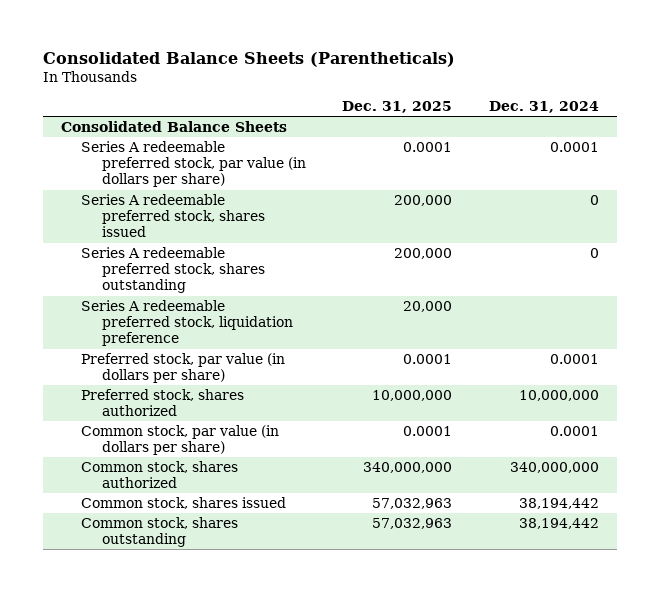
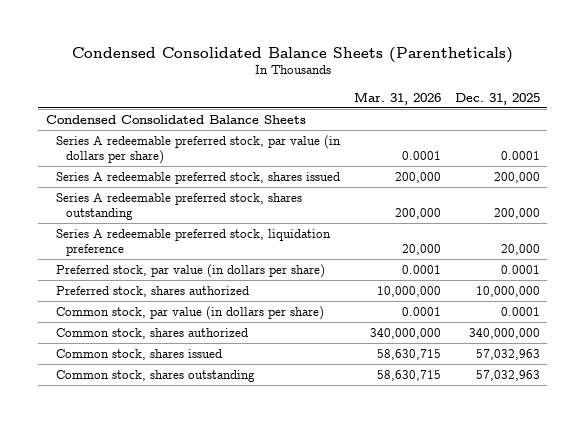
[42,51,455,67] Consolidated Balance Sheets (Parentheticals) -> [71,46,513,63] Condensed Consolidated Balance Sheets (Parentheticals)
[488,101,599,114] Dec. 31, 2024 -> none
none -> [353,91,441,105] Mar. 31, 2026
[60,121,287,133] Consolidated Balance Sheets -> [45,114,306,124] Condensed Consolidated Balance Sheets

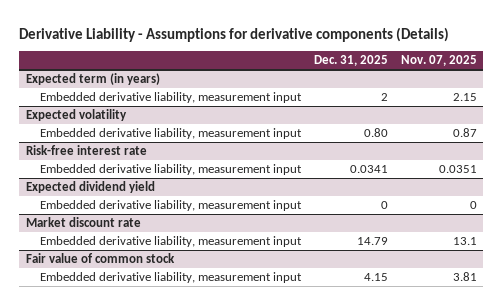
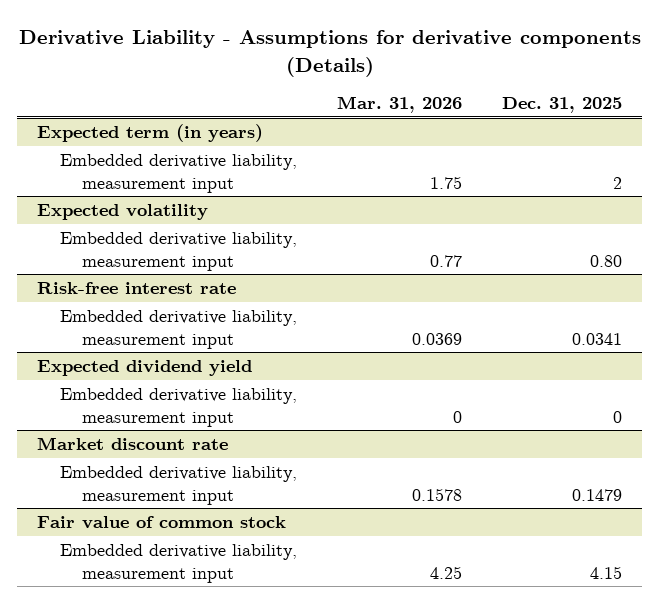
[400,55,477,67] Nov. 07, 2025 -> none
none -> [337,96,463,114] Mar. 31, 2026
[357,237,389,246] 14.79 -> [572,488,623,501] 0.1479

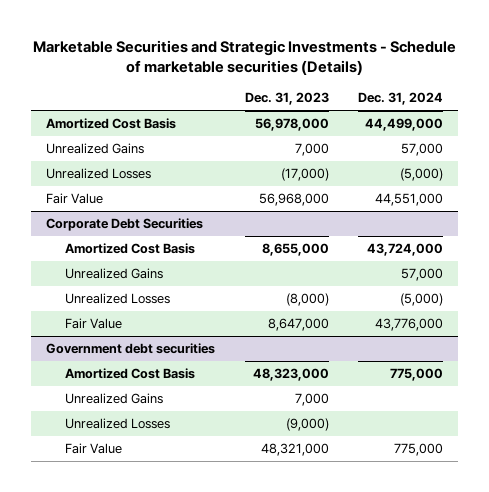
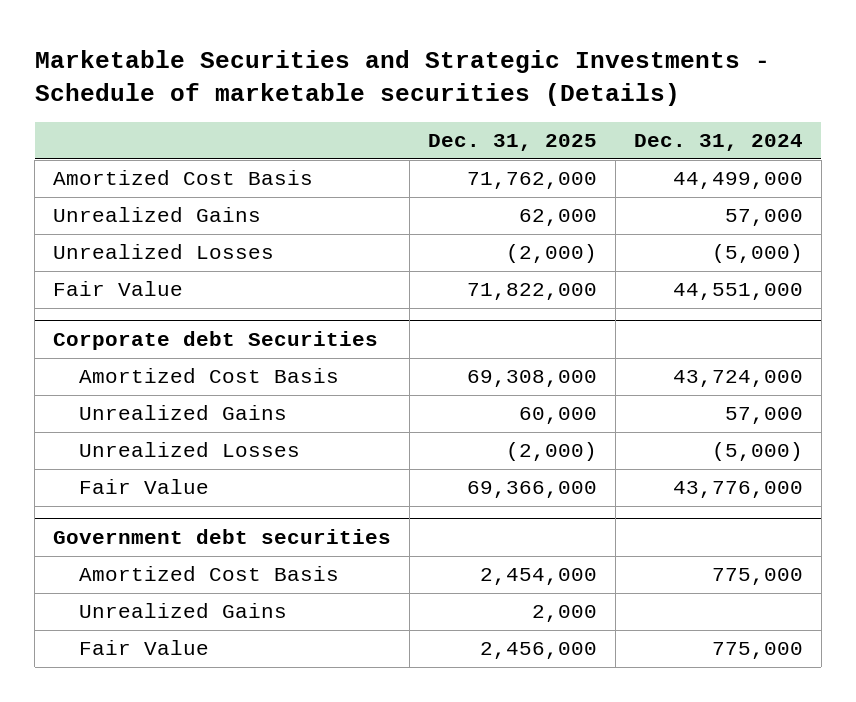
[244,92,329,106] Dec. 31, 2023 -> none
none -> [428,134,598,152] Dec. 31, 2025
[46,218,204,232] Corporate Debt Securities -> [53,331,379,351] Corporate debt Securities
[65,418,171,430] Unrealized Losses -> none

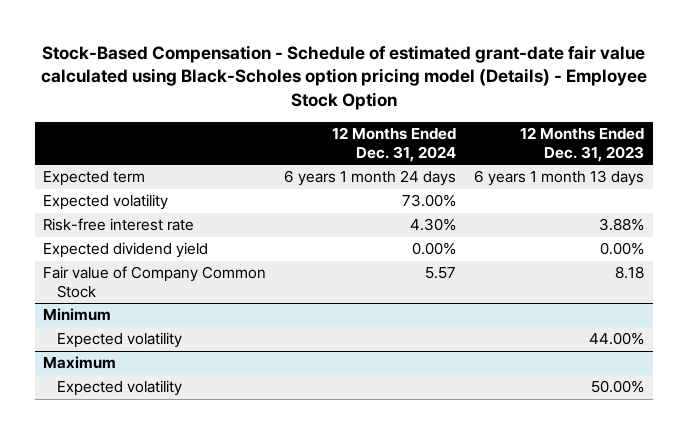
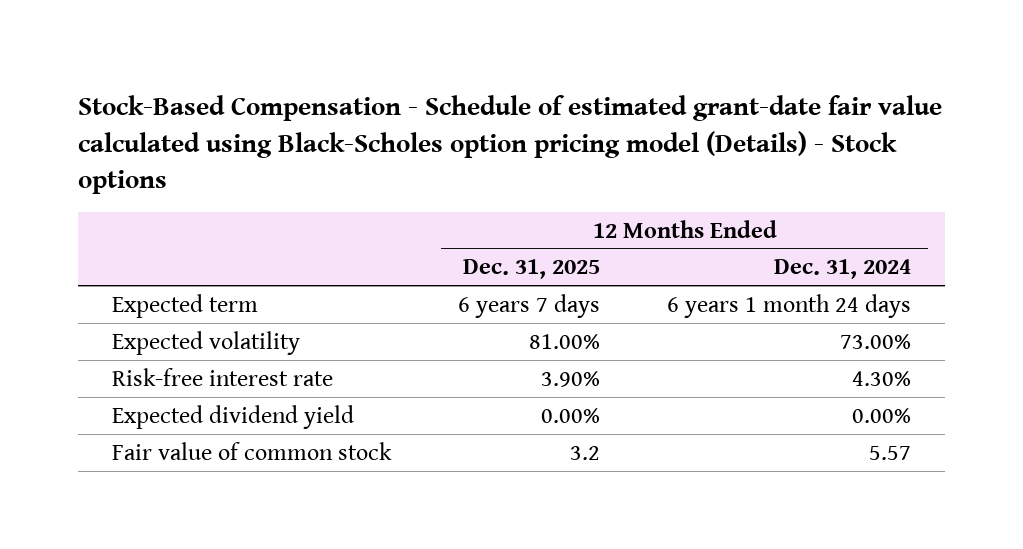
[40,44,647,111] Stock-Based Compensation - Schedule of estimated grant-date fair value calculated using Black-Scholes option pricing model (Details) - Employee Stock Option -> [78,94,943,195] Stock-Based Compensation - Schedule of estimated grant-date fair value calculated using Black-Scholes option pricing model (Details) - Stock options
[519,127,644,162] 12 Months Ended Dec. 31, 2023 -> none
none -> [463,259,601,280] Dec. 31, 2025
[43,308,112,322] Minimum -> none
[57,332,183,349] Expected volatility -> none
[43,356,117,370] Maximum -> none
[57,380,183,397] Expected volatility -> none
[43,266,267,298] Fair value of Company Common Stock -> [111,441,392,460] Fair value of common stock

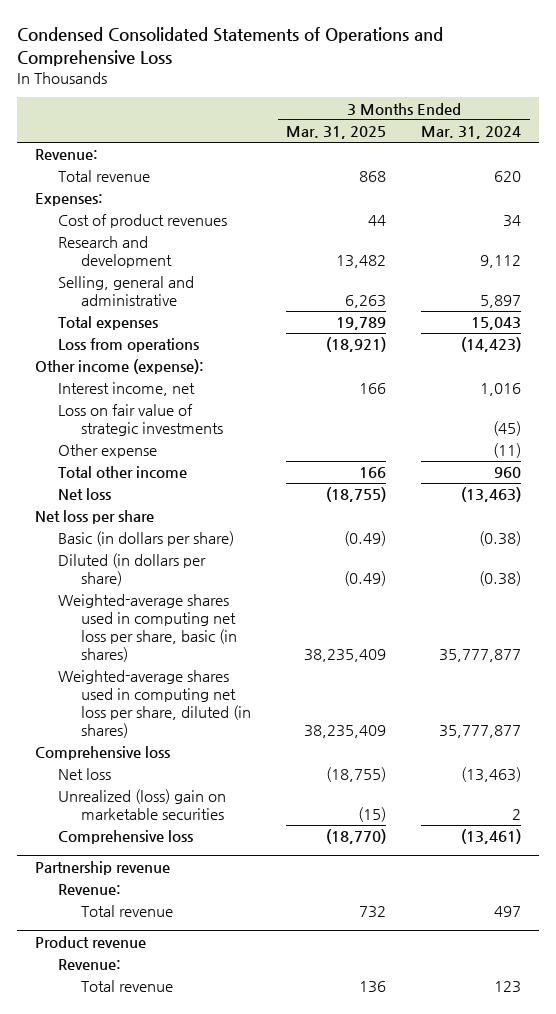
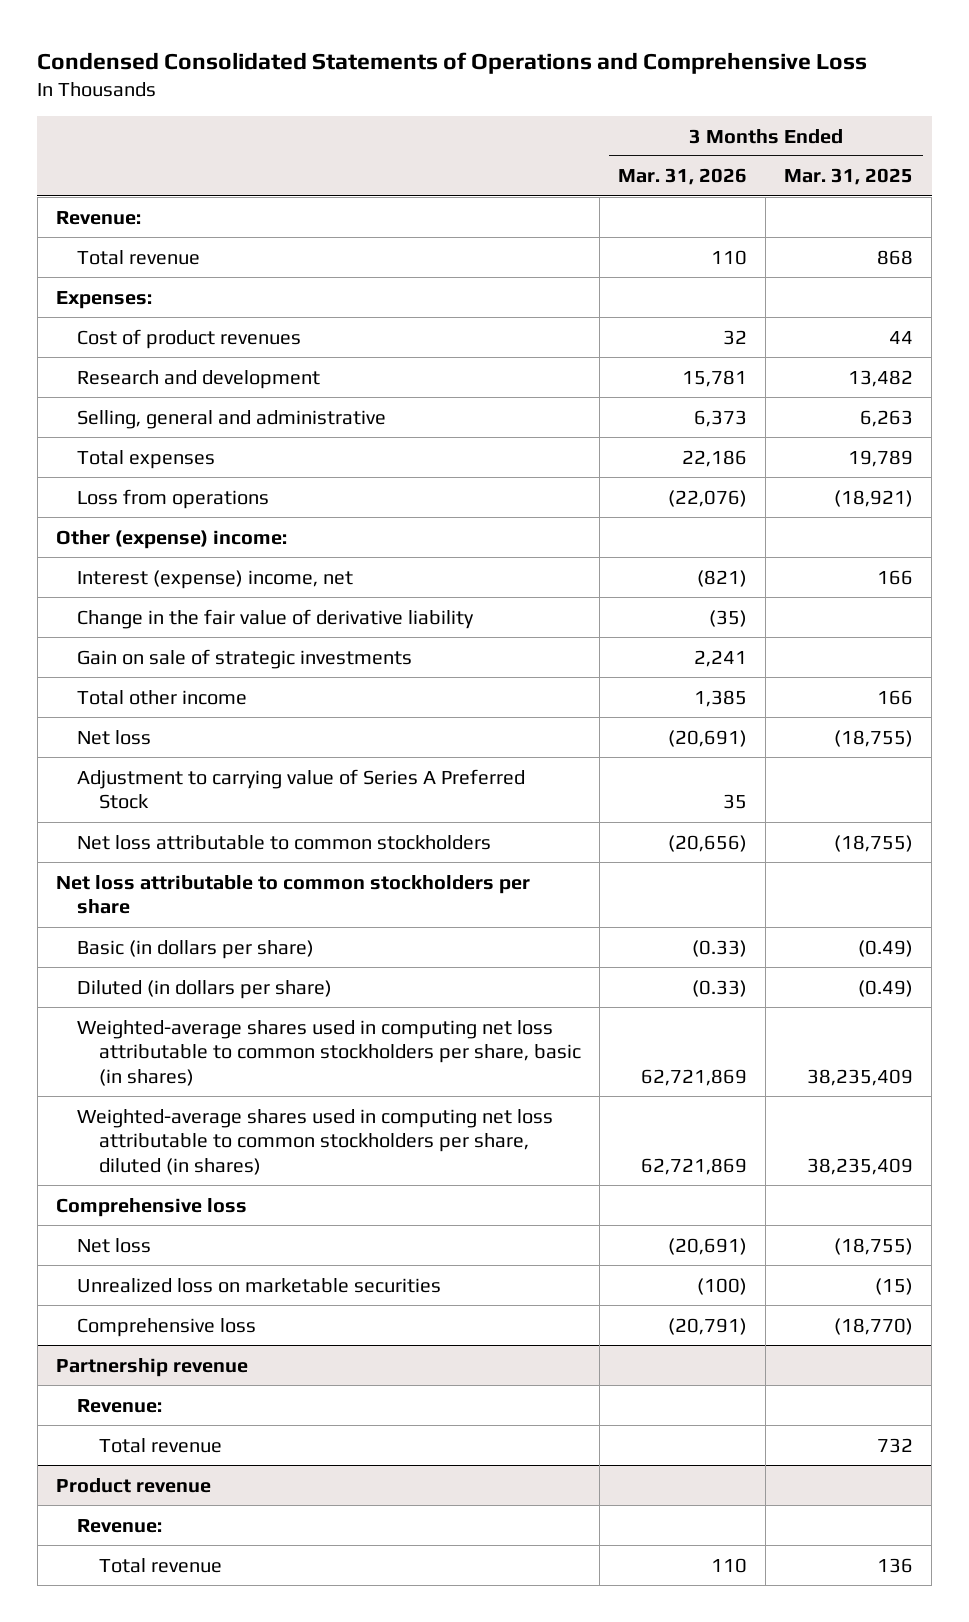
[421,125,522,139] Mar. 31, 2024 -> none
none -> [618,168,748,186] Mar. 31, 2026
[57,404,224,437] Loss on fair value of strategic investments -> none
[57,444,157,459] Other expense -> none
[34,359,204,375] Other income (expense): -> [55,529,287,549] Other (expense) income:
[57,382,195,397] Interest income, net -> [77,569,354,589] Interest (expense) income, net
none -> [77,608,475,629] Change in the fair value of derivative liability
none -> [77,648,413,669] Gain on sale of strategic investments
none -> [77,768,526,810] Adjustment to carrying value of Series A Preferred Stock
none -> [77,834,492,850] Net loss attributable to common stockholders
[34,510,154,525] Net loss per share -> [55,874,530,915] Net loss attributable to common stockholders per share
[57,594,238,662] Weighted-average shares used in computing net loss per share, basic (in shares) -> [77,1019,581,1086] Weighted-average shares used in computing net loss attributable to common stockholders per share, basic (in shares)
[57,670,252,738] Weighted-average shares used in computing net loss per share, diluted (in shares) -> [77,1108,554,1175] Weighted-average shares used in computing net loss attributable to common stockholders per share, diluted (in shares)
[57,789,226,821] Unrealized (loss) gain on marketable securities -> [77,1277,442,1293] Unrealized loss on marketable securities

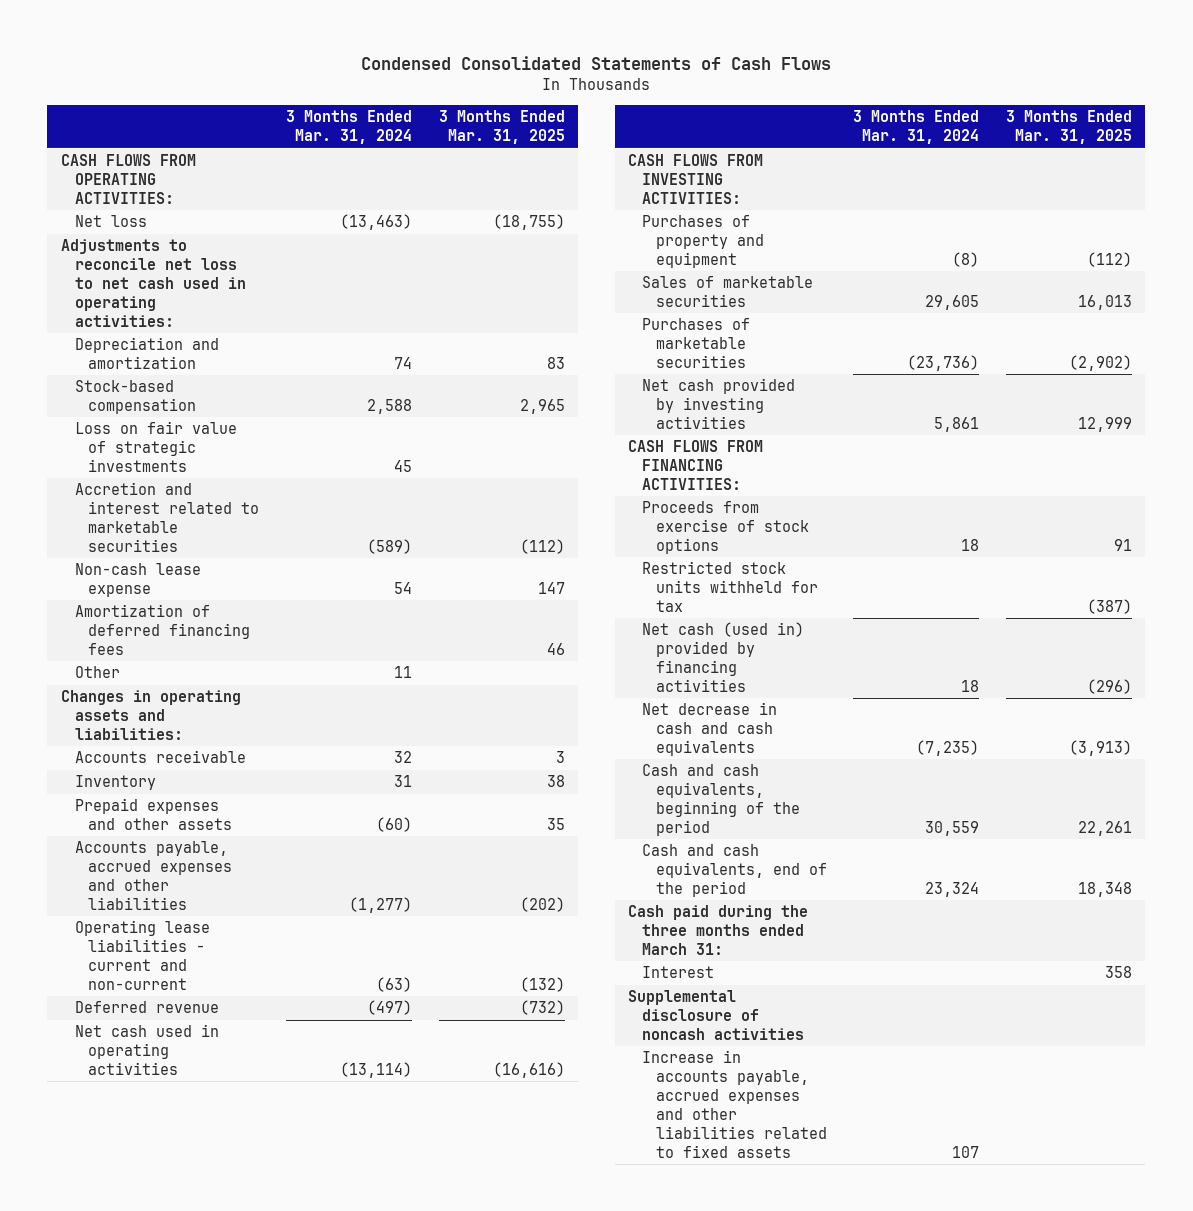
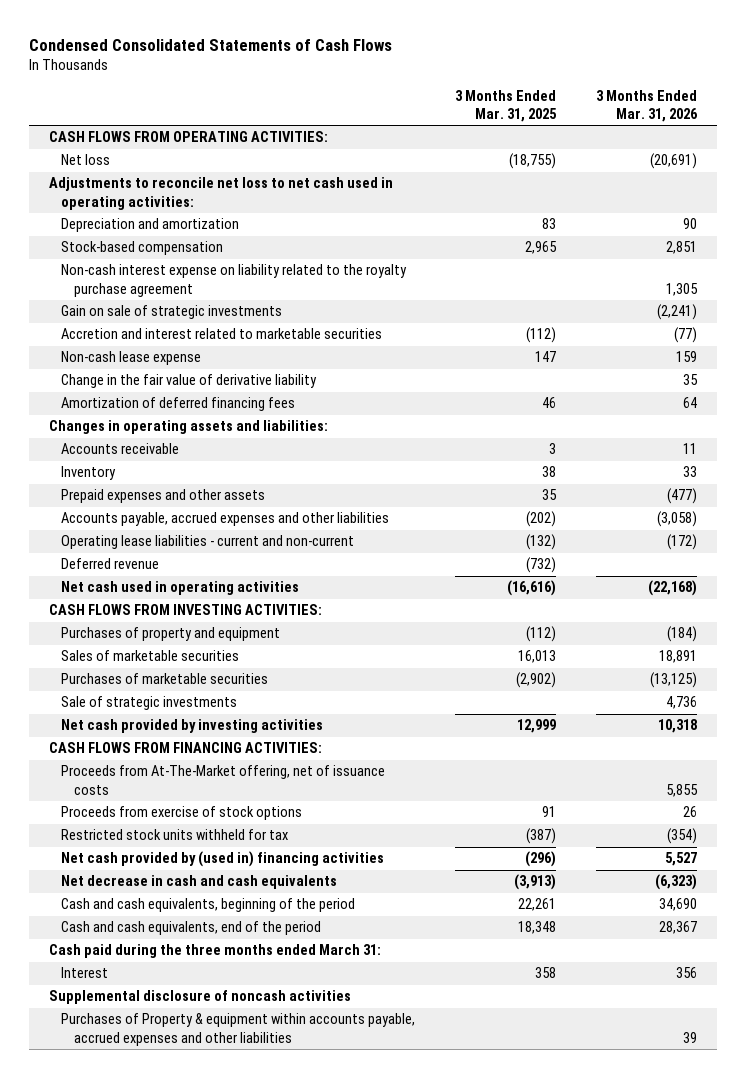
[285,110,412,145] 3 Months Ended Mar. 31, 2024 -> none
none -> [595,89,698,122] 3 Months Ended Mar. 31, 2026
[74,421,237,473] Loss on fair value of strategic investments -> none
none -> [61,264,408,297] Non-cash interest expense on liability related to the royalty purchase agreement
none -> [61,305,283,320] Gain on sale of strategic investments
none -> [61,374,318,389] Change in the fair value of derivative liability
[74,666,120,679] Other -> none
none -> [61,696,238,711] Sale of strategic investments
none -> [61,765,386,795] Proceeds from At-The-Market offering, net of issuance costs
[642,622,805,693] Net cash (used in) provided by financing activities -> [61,851,385,868] Net cash provided by (used in) financing activities
[642,1050,827,1158] Increase in accounts payable, accrued expenses and other liabilities related to fixed assets -> [61,1013,416,1046] Purchases of Property & equipment within accounts payable, accrued expenses and other liabilities

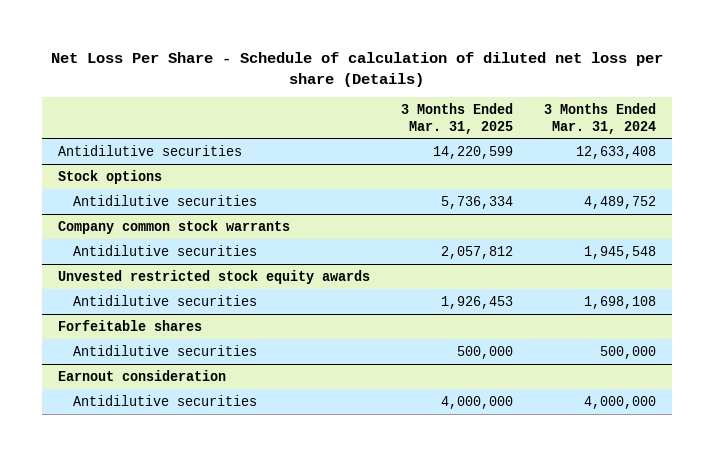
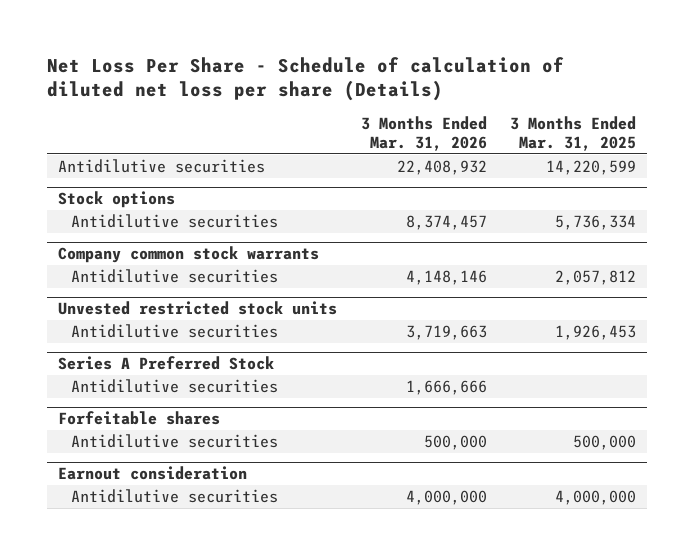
[544,102,657,134] 3 Months Ended Mar. 31, 2024 -> none
none -> [360,116,487,151] 3 Months Ended Mar. 31, 2026
[57,269,370,284] Unvested restricted stock equity awards -> [58,301,338,316] Unvested restricted stock units
none -> [58,356,275,371] Series A Preferred Stock
none -> [71,378,279,393] Antidilutive securities

